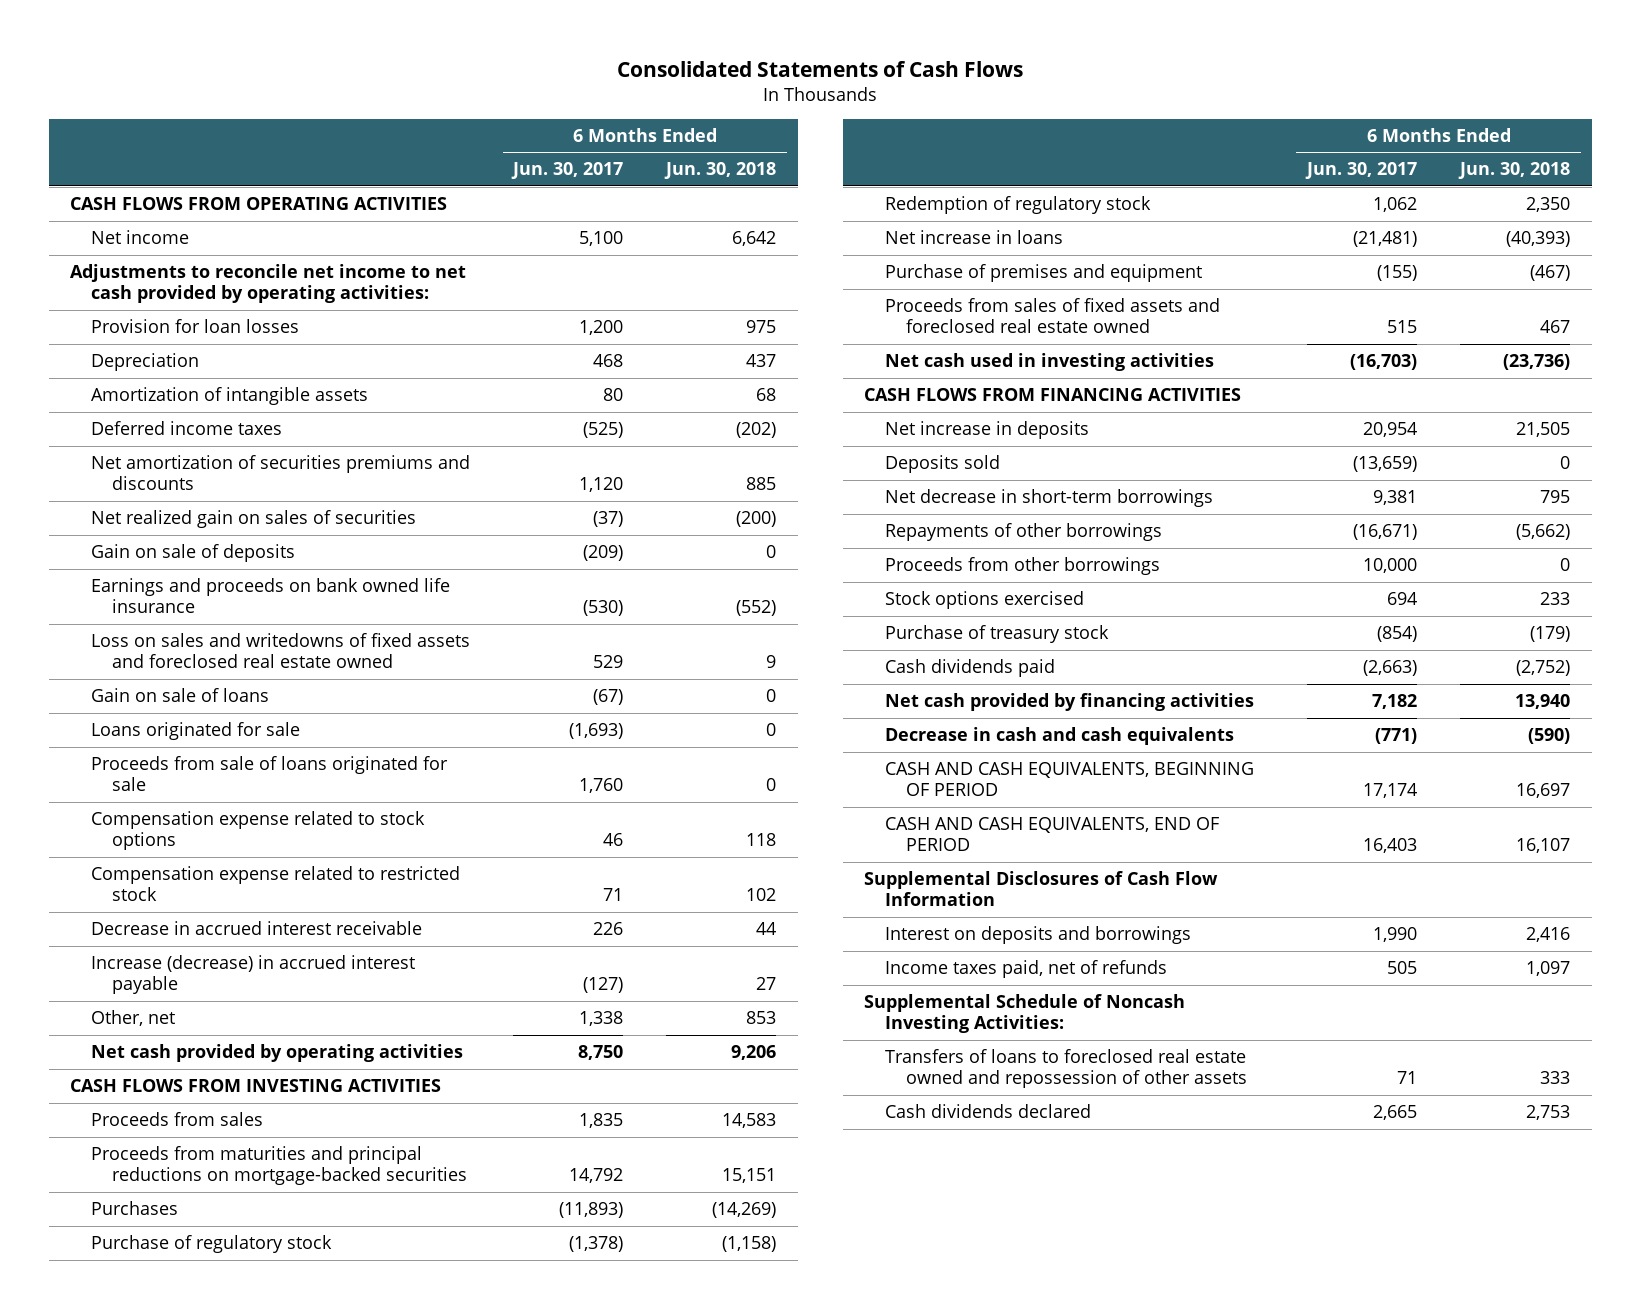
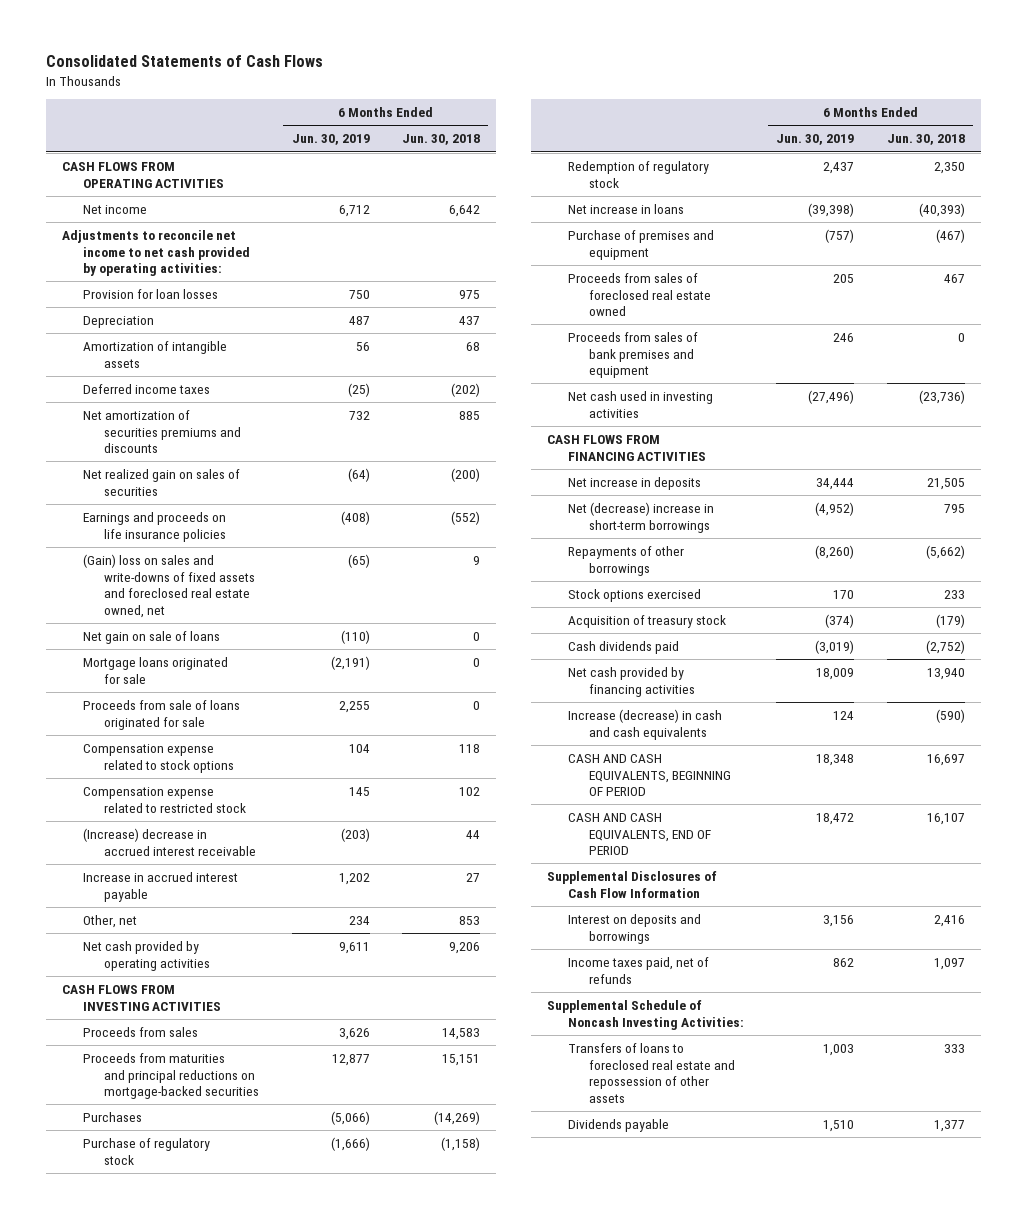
[511,162,624,180] Jun. 30, 2017 -> none
none -> [291,134,370,146] Jun. 30, 2019
[91,544,296,563] Gain on sale of deposits -> none
[91,578,451,614] Earnings and proceeds on bank owned life insurance -> [83,511,227,542] Earnings and proceeds on life insurance policies
[91,633,471,669] Loss on sales and writedowns of fixed assets and foreclosed real estate owned -> [83,553,256,618] (Gain) loss on sales and write-downs of fixed assets and foreclosed real estate owned, net
[91,688,270,703] Gain on sale of loans -> [83,630,221,644] Net gain on sale of loans
[91,722,301,741] Loans originated for sale -> [83,656,229,684] Mortgage loans originated for sale
[91,921,423,936] Decrease in accrued interest receivable -> [83,827,257,856] (Increase) decrease in accrued interest receivable
[91,955,416,995] Increase (decrease) in accrued interest payable -> [83,871,239,902] Increase in accrued interest payable
[885,298,1221,334] Proceeds from sales of fixed assets and foreclosed real estate owned -> [567,272,711,317] Proceeds from sales of foreclosed real estate owned
none -> [567,331,698,379] Proceeds from sales of bank premises and equipment
[885,455,1001,474] Deposits sold -> none
[885,489,1214,508] Net decrease in short-term borrowings -> [567,501,714,533] Net (decrease) increase in short-term borrowings
[885,557,1161,576] Proceeds from other borrowings -> none
[885,625,1110,644] Purchase of treasury stock -> [567,614,726,628] Acquisition of treasury stock
[885,727,1235,746] Decrease in cash and cash equivalents -> [567,708,722,740] Increase (decrease) in cash and cash equivalents
[885,1049,1247,1089] Transfers of loans to foreclosed real estate owned and repossession of other assets -> [567,1042,735,1103] Transfers of loans to foreclosed real estate and repossession of other assets
[885,1104,1092,1119] Cash dividends declared -> [567,1118,669,1132] Dividends payable
[1526,1105,1571,1121] 2,753 -> [933,1119,965,1132] 1,377

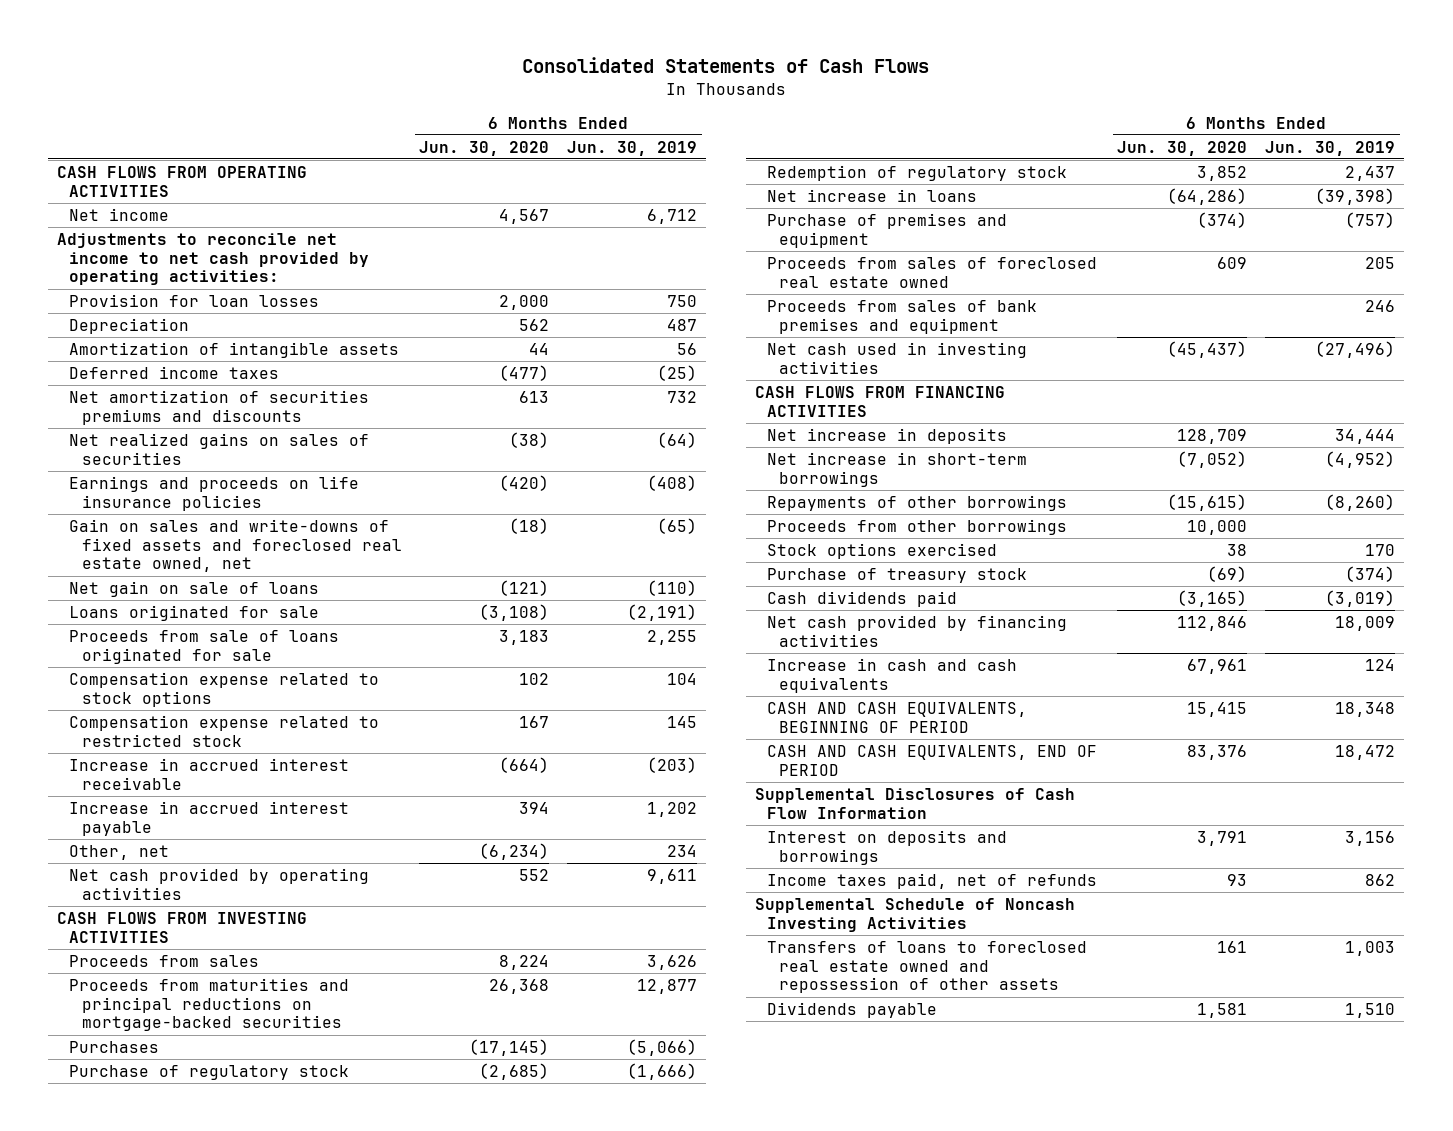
[402,134,481,146] Jun. 30, 2018 -> none
none -> [419,140,550,156] Jun. 30, 2020
[83,468,241,496] Net realized gain on sales of securities -> [69,432,370,465] Net realized gains on sales of securities
[83,553,256,618] (Gain) loss on sales and write-downs of fixed assets and foreclosed real estate owned, net -> [69,518,402,573] Gain on sales and write-downs of fixed assets and foreclosed real estate owned, net
[83,656,229,684] Mortgage loans originated for sale -> [69,604,320,621] Loans originated for sale
[83,827,257,856] (Increase) decrease in accrued interest receivable -> [69,757,350,790] Increase in accrued interest receivable
[567,501,714,533] Net (decrease) increase in short-term borrowings -> [767,451,1028,487] Net increase in short-term borrowings
none -> [767,518,1068,535] Proceeds from other borrowings
[567,614,726,628] Acquisition of treasury stock -> [767,567,1028,583] Purchase of treasury stock
[567,708,722,740] Increase (decrease) in cash and cash equivalents -> [767,657,1018,693] Increase in cash and cash equivalents
[546,999,744,1030] Supplemental Schedule of Noncash Investing Activities: -> [755,897,1076,932] Supplemental Schedule of Noncash Investing Activities
[567,1042,735,1103] Transfers of loans to foreclosed real estate and repossession of other assets -> [767,940,1088,994] Transfers of loans to foreclosed real estate owned and repossession of other assets

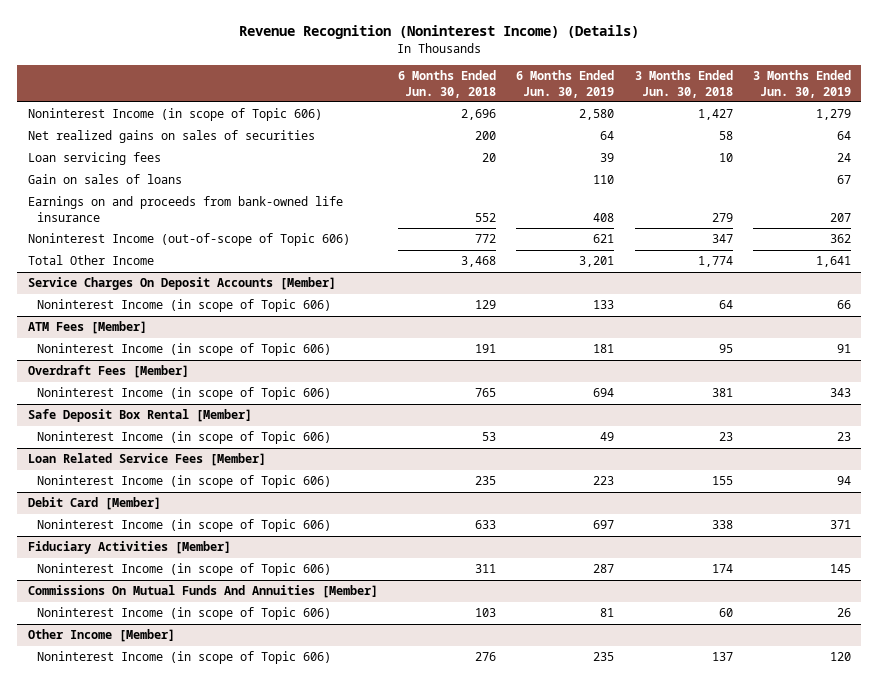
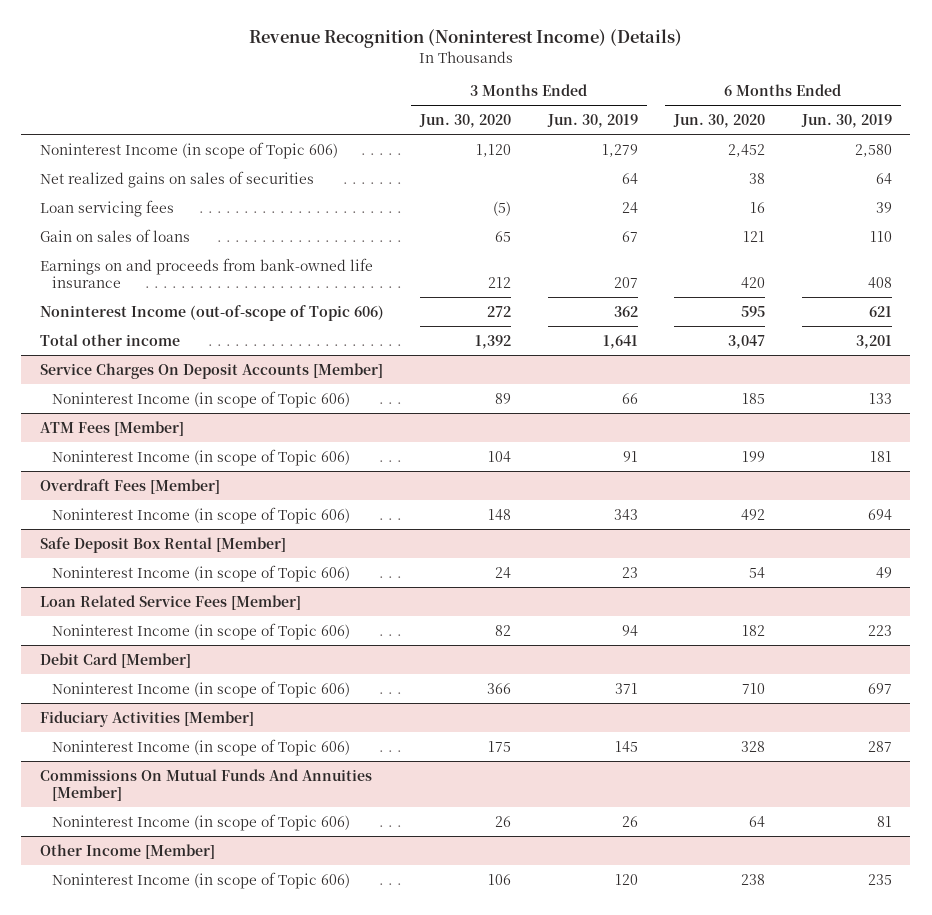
[397,70,496,98] 6 Months Ended Jun. 30, 2018 -> none
[634,70,733,98] 3 Months Ended Jun. 30, 2018 -> none
none -> [419,114,512,129] Jun. 30, 2020
none -> [673,114,766,129] Jun. 30, 2020
[27,255,154,266] Total Other Income -> [39,333,180,346] Total other income

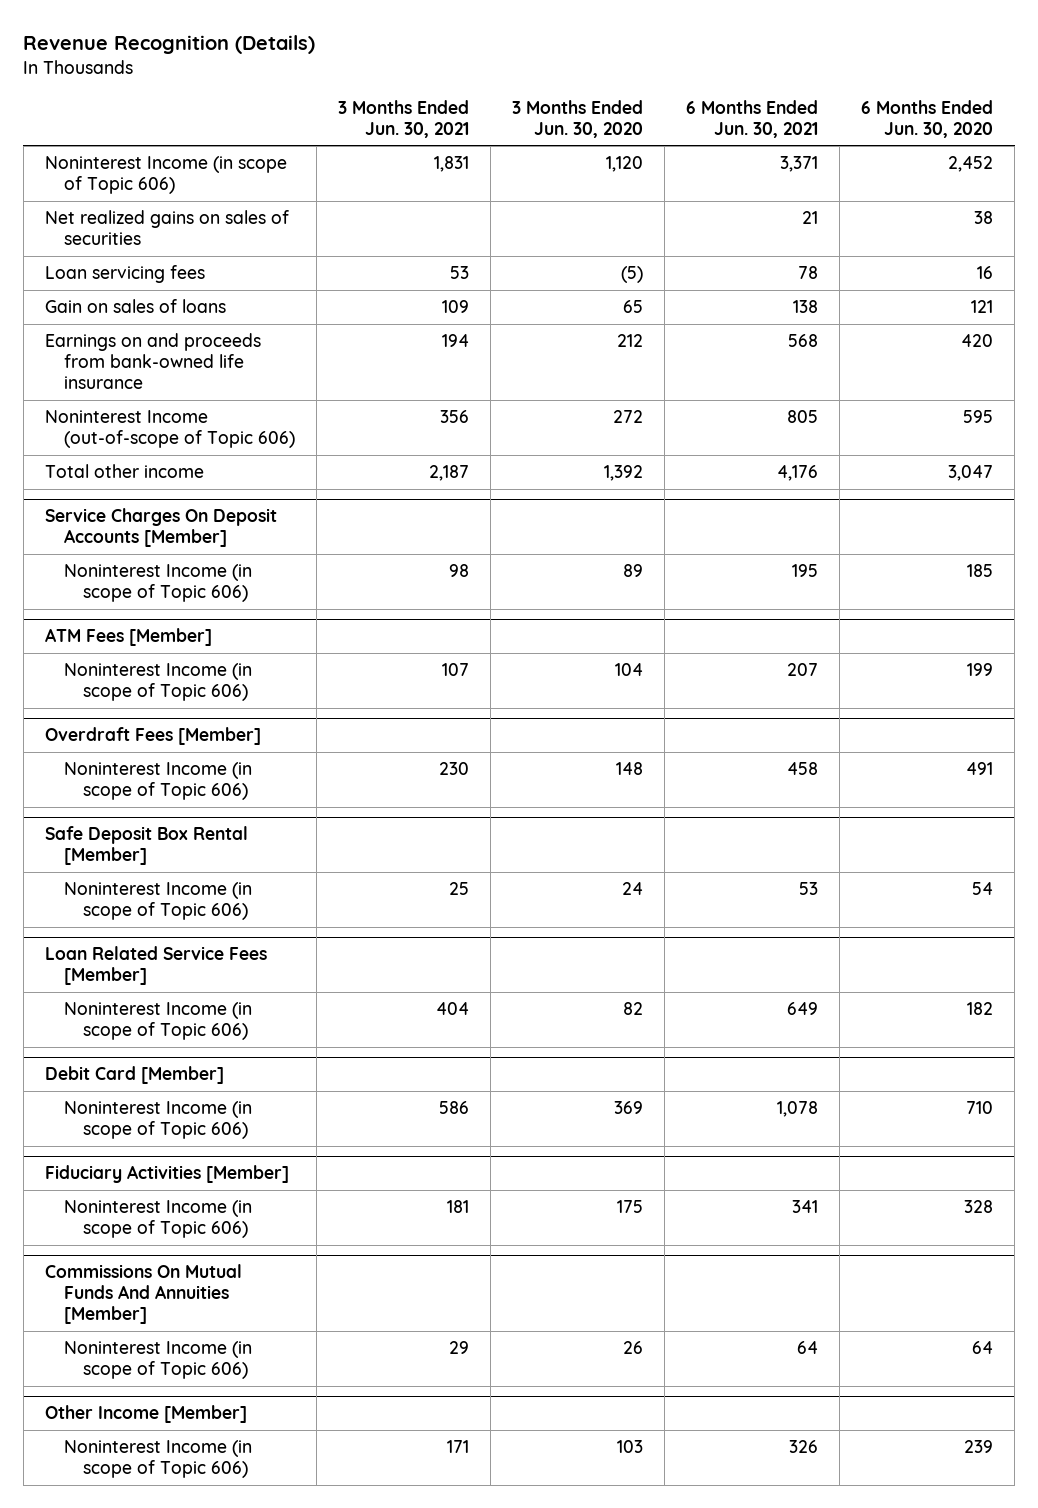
[248,29,682,49] Revenue Recognition (Noninterest Income) (Details) -> [23,35,316,55] Revenue Recognition (Details)
[546,114,638,129] Jun. 30, 2019 -> none
[800,114,892,129] Jun. 30, 2019 -> none
none -> [338,99,470,138] 3 Months Ended Jun. 30, 2021
none -> [686,99,819,138] 6 Months Ended Jun. 30, 2021
[741,508,766,520] 492 -> [966,761,994,775] 491
[487,682,512,694] 366 -> [614,1100,644,1114] 369
[488,873,512,885] 106 -> [617,1439,644,1453] 103
[741,873,766,885] 238 -> [964,1439,994,1453] 239

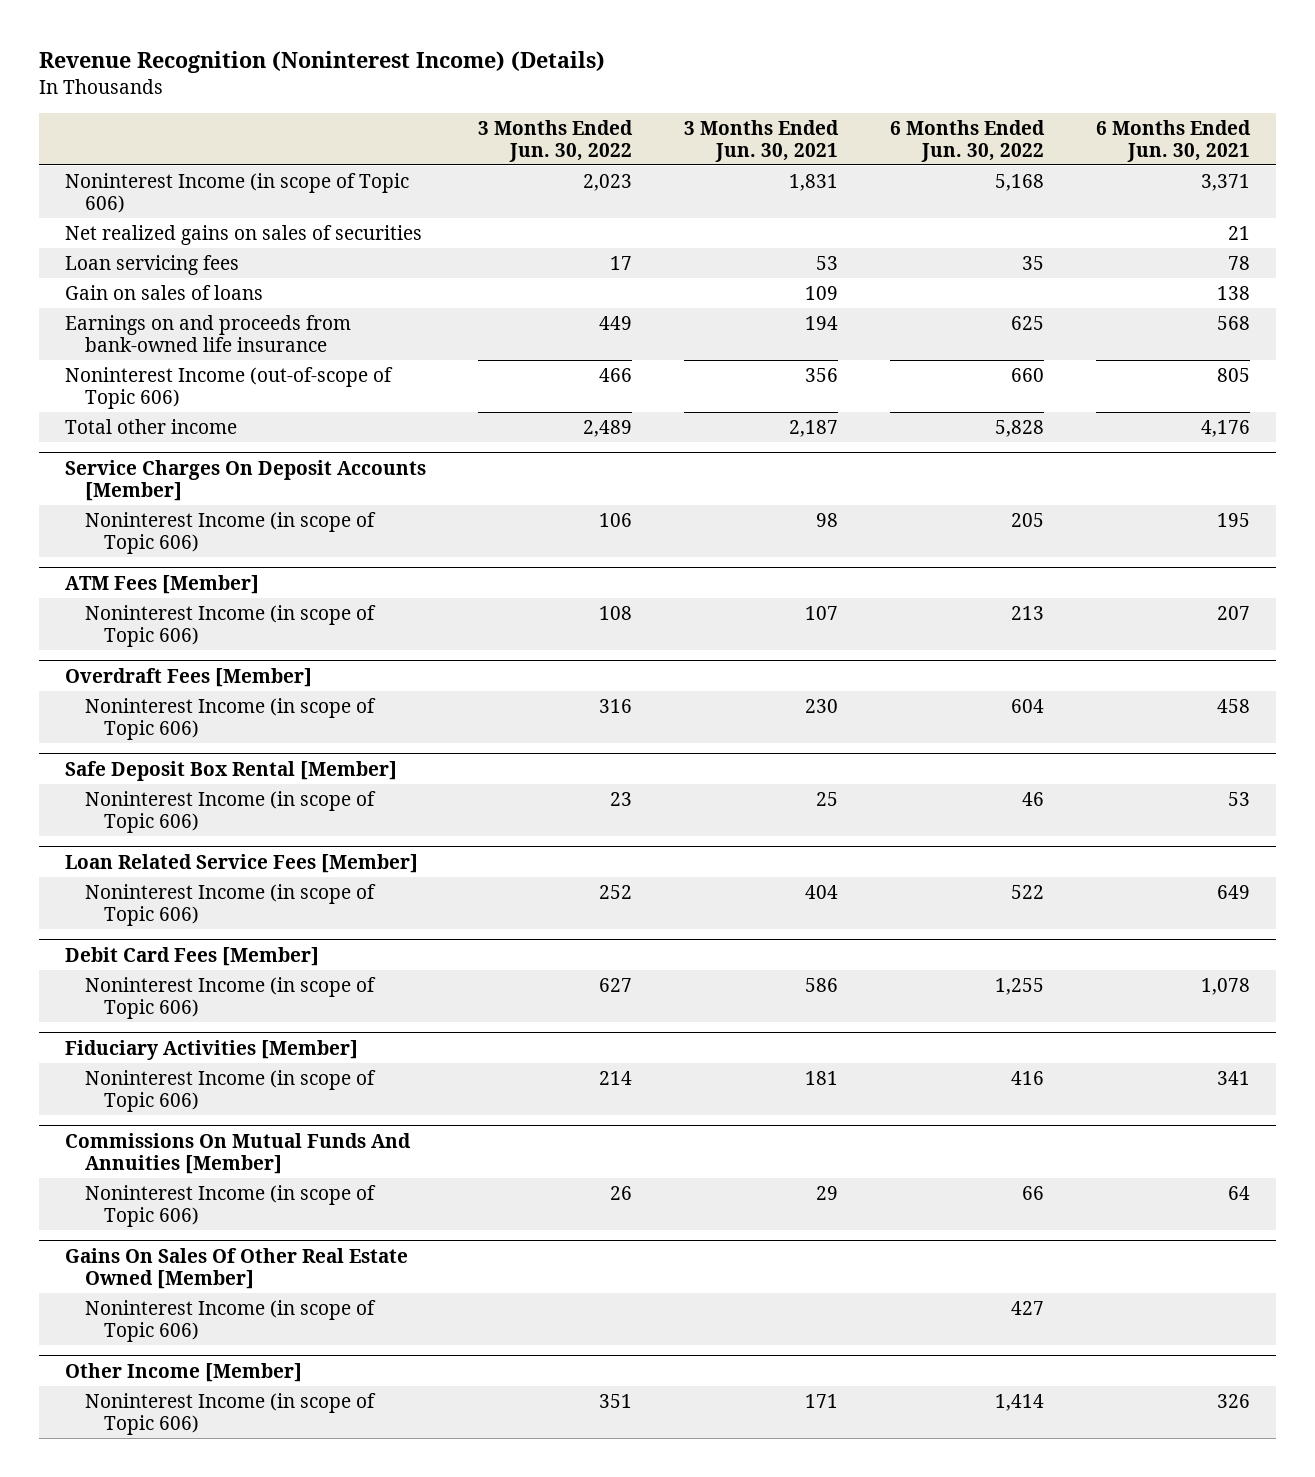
[23,35,316,55] Revenue Recognition (Details) -> [39,51,606,74] Revenue Recognition (Noninterest Income) (Details)
[512,99,644,138] 3 Months Ended Jun. 30, 2020 -> none
[861,99,994,138] 6 Months Ended Jun. 30, 2020 -> none
none -> [478,119,634,162] 3 Months Ended Jun. 30, 2022
none -> [889,119,1045,162] 6 Months Ended Jun. 30, 2022
[44,1066,224,1085] Debit Card [Member] -> [65,946,320,966] Debit Card Fees [Member]
none -> [65,1247,409,1289] Gains On Sales Of Other Real Estate Owned [Member]
none -> [84,1299,376,1342] Noninterest Income (in scope of Topic 606)

